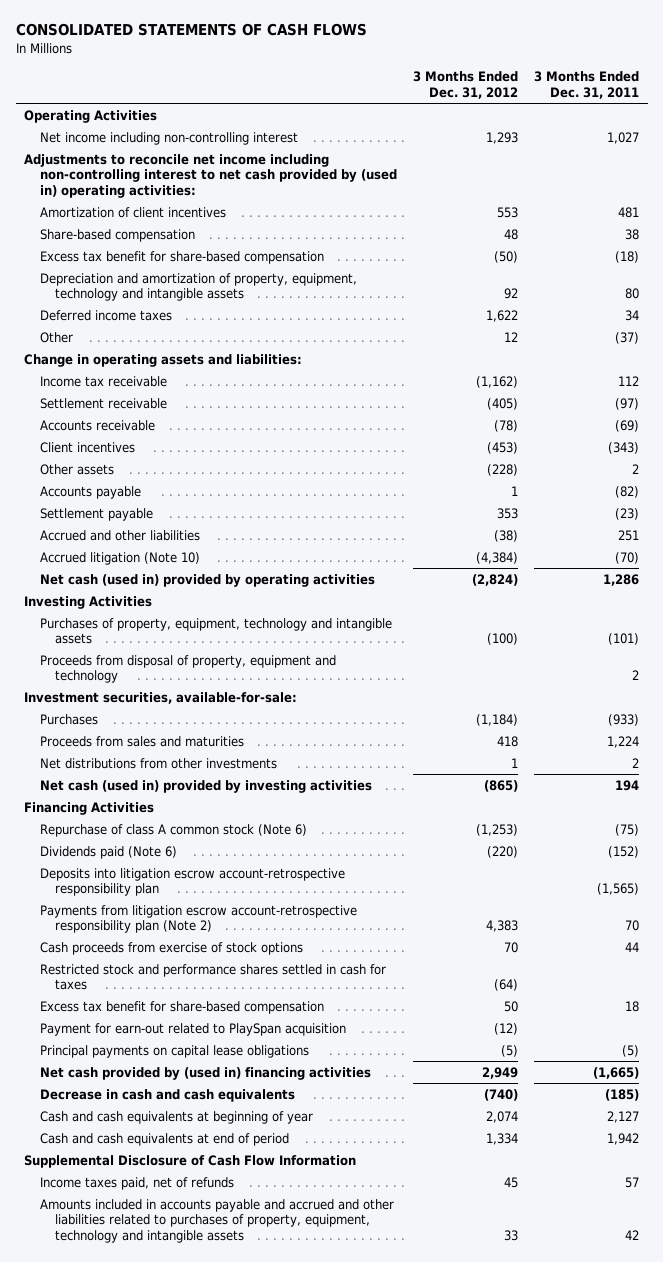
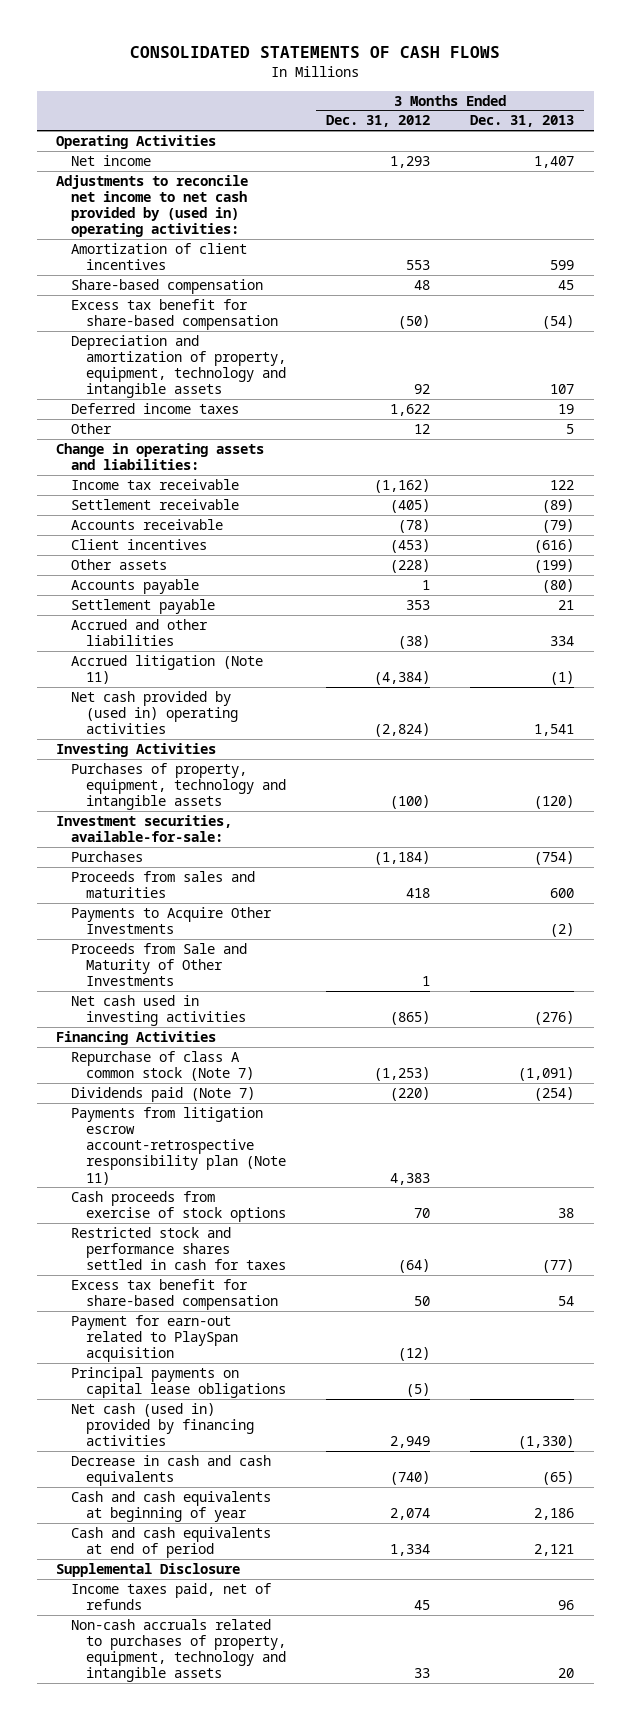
[534,71,640,99] 3 Months Ended Dec. 31, 2011 -> none
none -> [469,115,574,128] Dec. 31, 2013
[39,131,298,145] Net income including non-controlling interest -> [71,154,152,166] Net income
[23,153,397,198] Adjustments to reconcile net income including non-controlling interest to net cash provided by (used in) operating activities: -> [56,174,249,238] Adjustments to reconcile net income to net cash provided by (used in) operating activities:
[39,551,200,565] Accrued litigation (Note 10) -> [71,654,264,685] Accrued litigation (Note 11)
[39,573,375,587] Net cash (used in) provided by operating activities -> [71,690,239,735] Net cash provided by (used in) operating activities
[39,654,336,684] Proceeds from disposal of property, equipment and technology -> none
none -> [71,906,273,935] Payments to Acquire Other Investments
[39,757,277,769] Net distributions from other investments -> [71,942,248,987] Proceeds from Sale and Maturity of Other Investments
[39,779,372,793] Net cash (used in) provided by investing activities -> [71,994,247,1027] Net cash used in investing activities
[39,867,345,897] Deposits into litigation escrow account-retrospective responsibility plan -> none
[39,823,307,837] Repurchase of class A common stock (Note 6) -> [71,1050,255,1082] Repurchase of class A common stock (Note 7)
[39,845,177,859] Dividends paid (Note 6) -> [71,1086,256,1102] Dividends paid (Note 7)
[39,904,357,934] Payments from litigation escrow account-retrospective responsibility plan (Note 2) -> [71,1106,287,1185] Payments from litigation escrow account-retrospective responsibility plan (Note 11)
[39,1066,371,1080] Net cash provided by (used in) financing activities -> [71,1402,255,1447] Net cash (used in) provided by financing activities
[23,1154,356,1168] Supplemental Disclosure of Cash Flow Information -> [56,1562,241,1577] Supplemental Disclosure
[39,1198,394,1243] Amounts included in accounts payable and accrued and other liabilities related to purchases of property, equipment, technology and intangible assets -> [71,1618,287,1683] Non-cash accruals related to purchases of property, equipment, technology and intangible assets

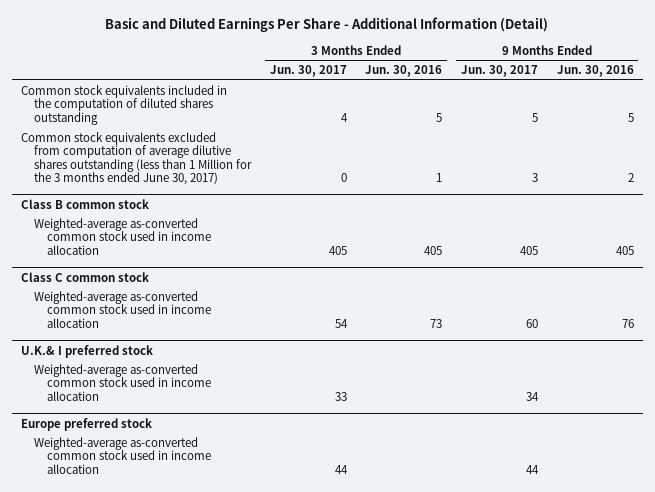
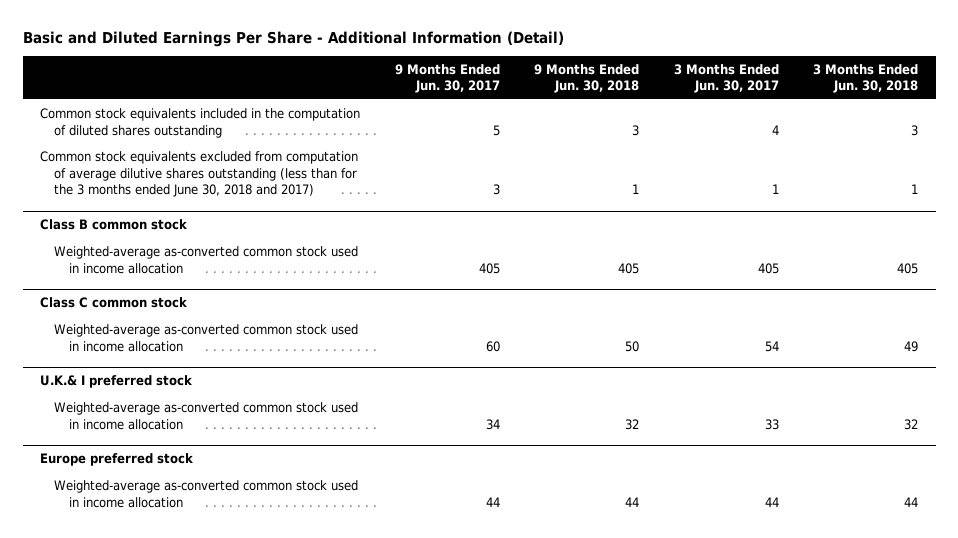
[365,65,443,78] Jun. 30, 2016 -> none
[556,65,634,78] Jun. 30, 2016 -> none
none -> [534,63,640,94] 9 Months Ended Jun. 30, 2018
none -> [813,63,919,94] 3 Months Ended Jun. 30, 2018
[21,131,253,186] Common stock equivalents excluded from computation of average dilutive shares outstanding (less than 1 Million for the 3 months ended June 30, 2017) -> [39,150,358,198] Common stock equivalents excluded from computation of average dilutive shares outstanding (less than for the 3 months ended June 30, 2018 and 2017)
[340,173,347,183] 0 -> [771,184,779,195] 1

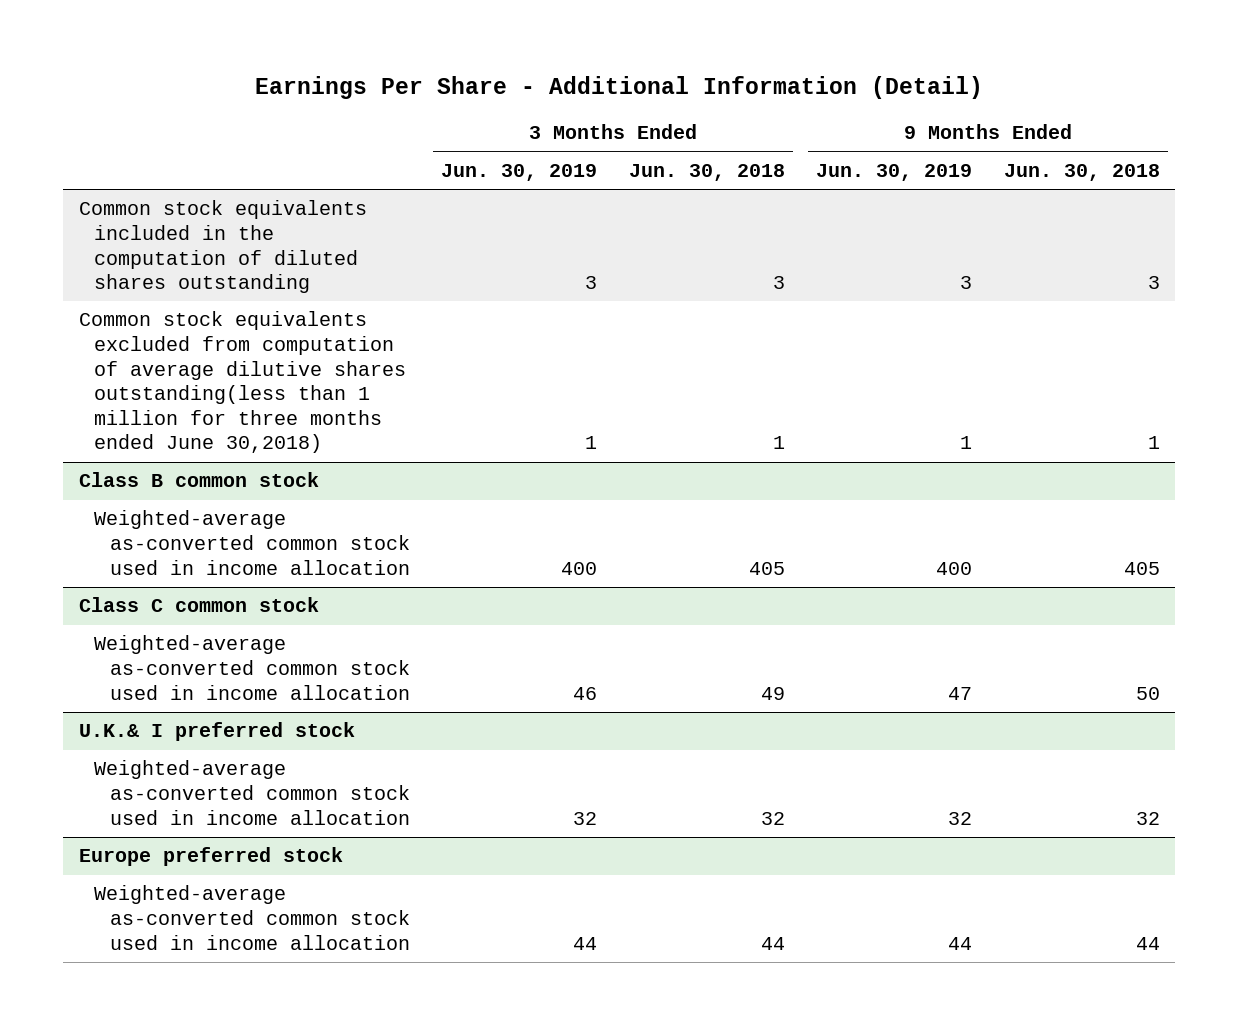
[22,30,564,47] Basic and Diluted Earnings Per Share - Additional Information (Detail) -> [255,75,984,99] Earnings Per Share - Additional Information (Detail)
[394,63,500,94] 9 Months Ended Jun. 30, 2017 -> none
[673,63,779,94] 3 Months Ended Jun. 30, 2017 -> none
none -> [441,163,598,181] Jun. 30, 2019
none -> [816,163,973,181] Jun. 30, 2019
[39,150,358,198] Common stock equivalents excluded from computation of average dilutive shares outstanding (less than for the 3 months ended June 30, 2018 and 2017) -> [78,311,407,454] Common stock equivalents excluded from computation of average dilutive shares outstanding(less than 1 million for three months ended June 30,2018)

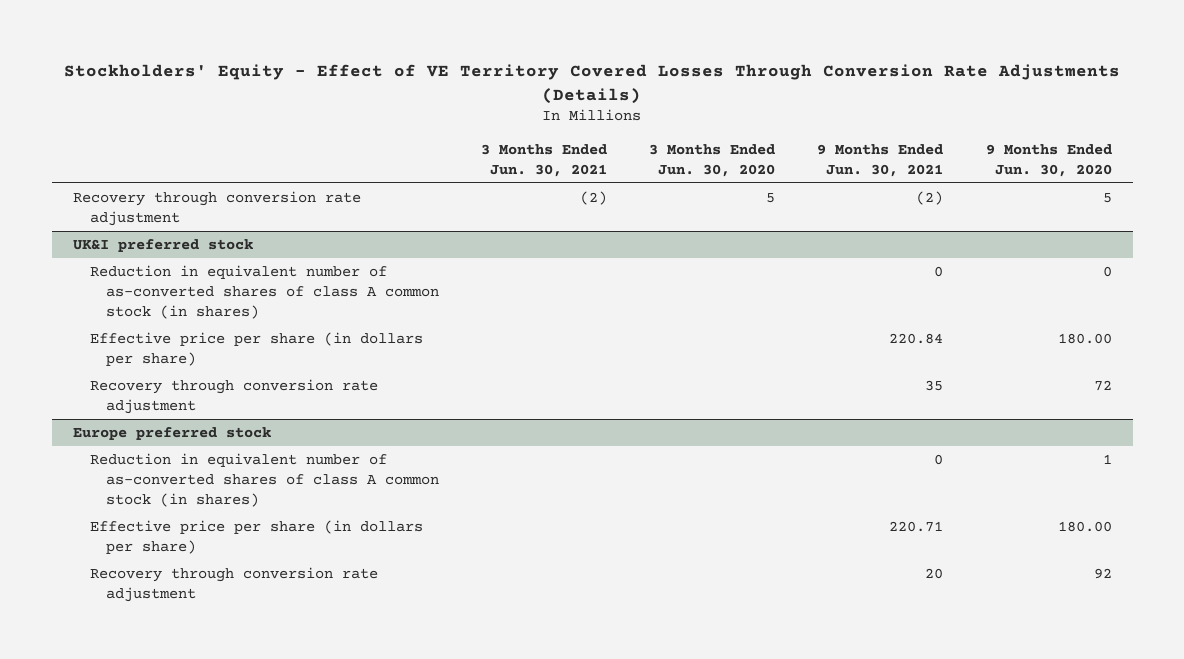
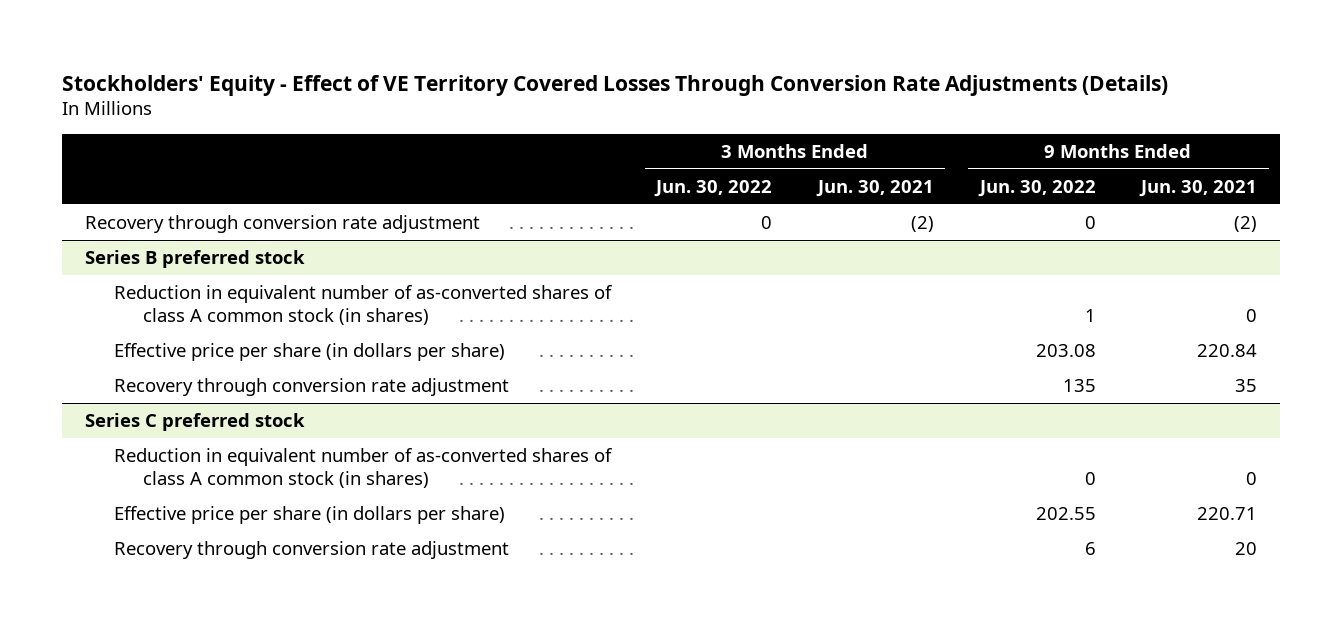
[649,143,776,177] 3 Months Ended Jun. 30, 2020 -> none
[985,143,1112,177] 9 Months Ended Jun. 30, 2020 -> none
none -> [654,179,773,197] Jun. 30, 2022
none -> [977,179,1096,197] Jun. 30, 2022
[72,239,253,253] UK&I preferred stock -> [84,250,305,269] Series B preferred stock
[72,427,271,441] Europe preferred stock -> [84,413,305,432] Series C preferred stock

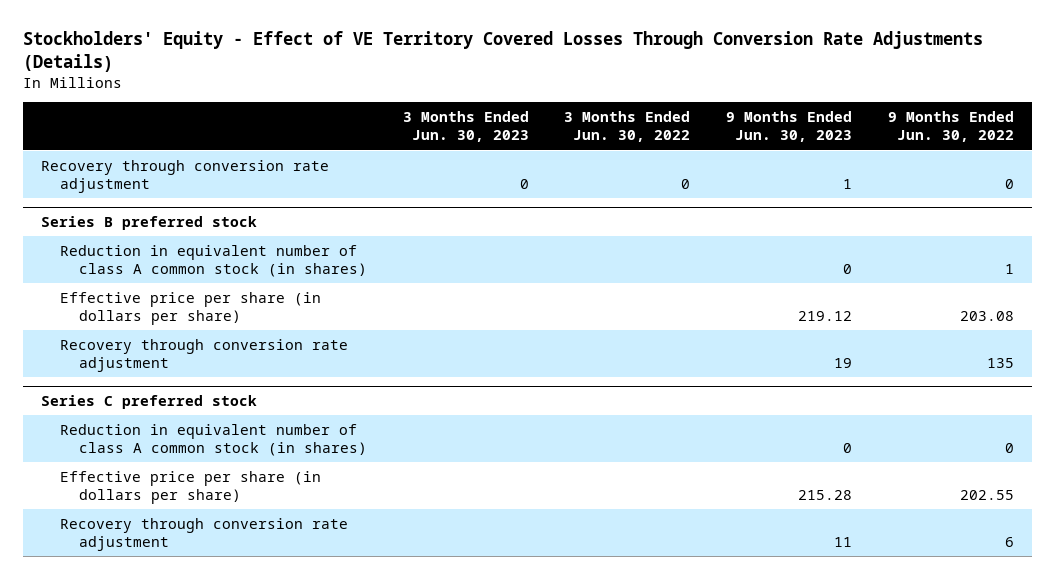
[815,179,934,197] Jun. 30, 2021 -> none
[1139,179,1258,197] Jun. 30, 2021 -> none
none -> [402,110,529,143] 3 Months Ended Jun. 30, 2023
none -> [726,110,853,143] 9 Months Ended Jun. 30, 2023
[113,285,613,326] Reduction in equivalent number of as-converted shares of class A common stock (in shares) -> [59,244,367,278] Reduction in equivalent number of class A common stock (in shares)
[113,448,613,489] Reduction in equivalent number of as-converted shares of class A common stock (in shares) -> [59,423,367,457] Reduction in equivalent number of class A common stock (in shares)

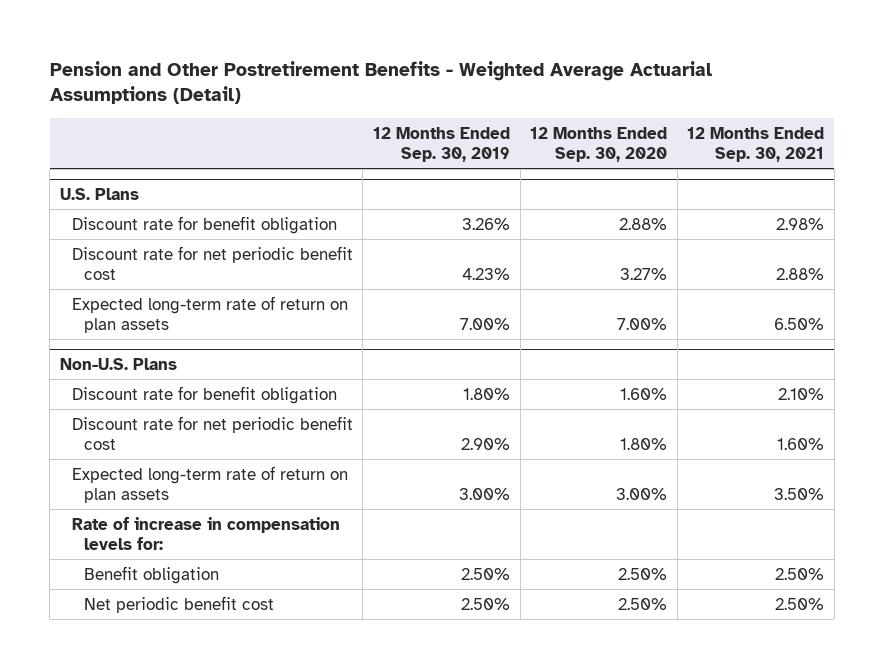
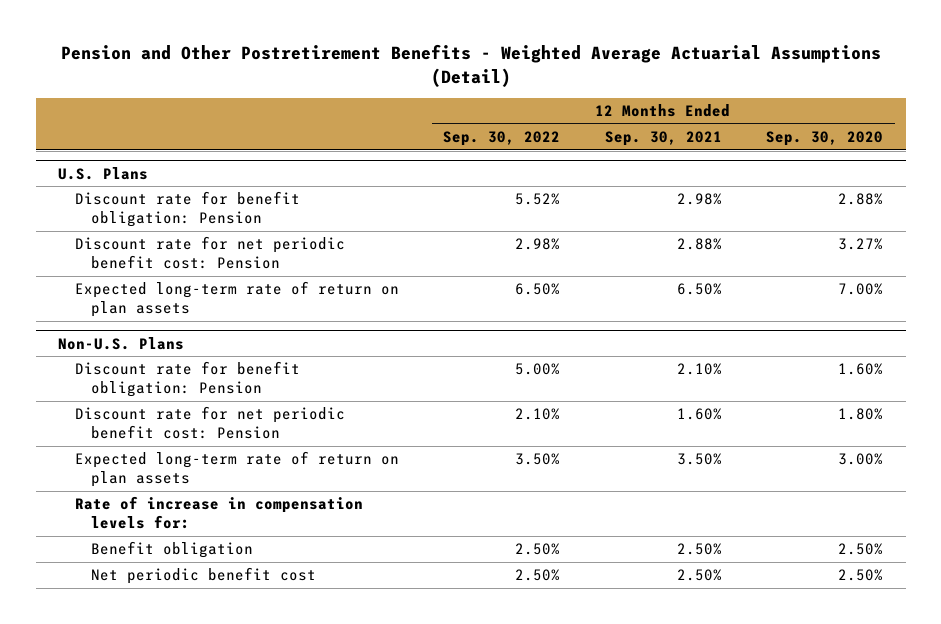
[372,126,510,162] 12 Months Ended Sep. 30, 2019 -> none
none -> [443,130,561,146] Sep. 30, 2022
[71,215,337,234] Discount rate for benefit obligation -> [74,191,300,228] Discount rate for benefit obligation: Pension
[71,245,353,280] Discount rate for net periodic benefit cost -> [74,236,345,270] Discount rate for net periodic benefit cost: Pension
[71,385,337,404] Discount rate for benefit obligation -> [74,361,300,398] Discount rate for benefit obligation: Pension
[71,415,353,450] Discount rate for net periodic benefit cost -> [74,406,345,440] Discount rate for net periodic benefit cost: Pension

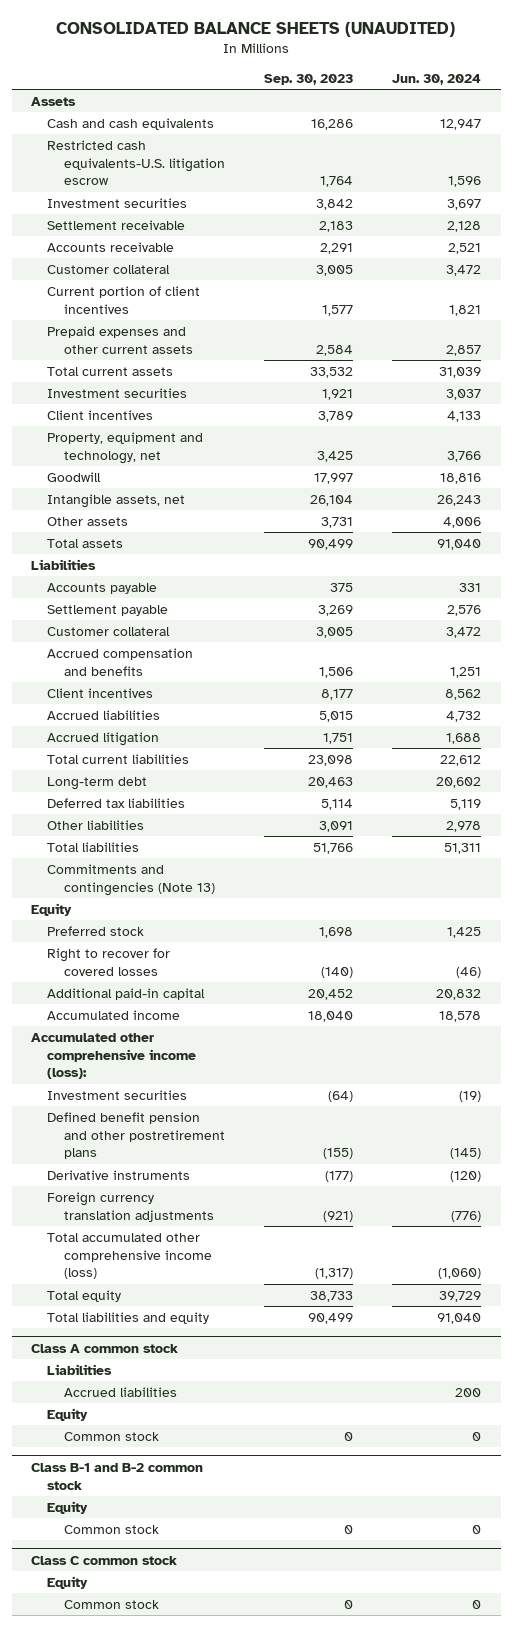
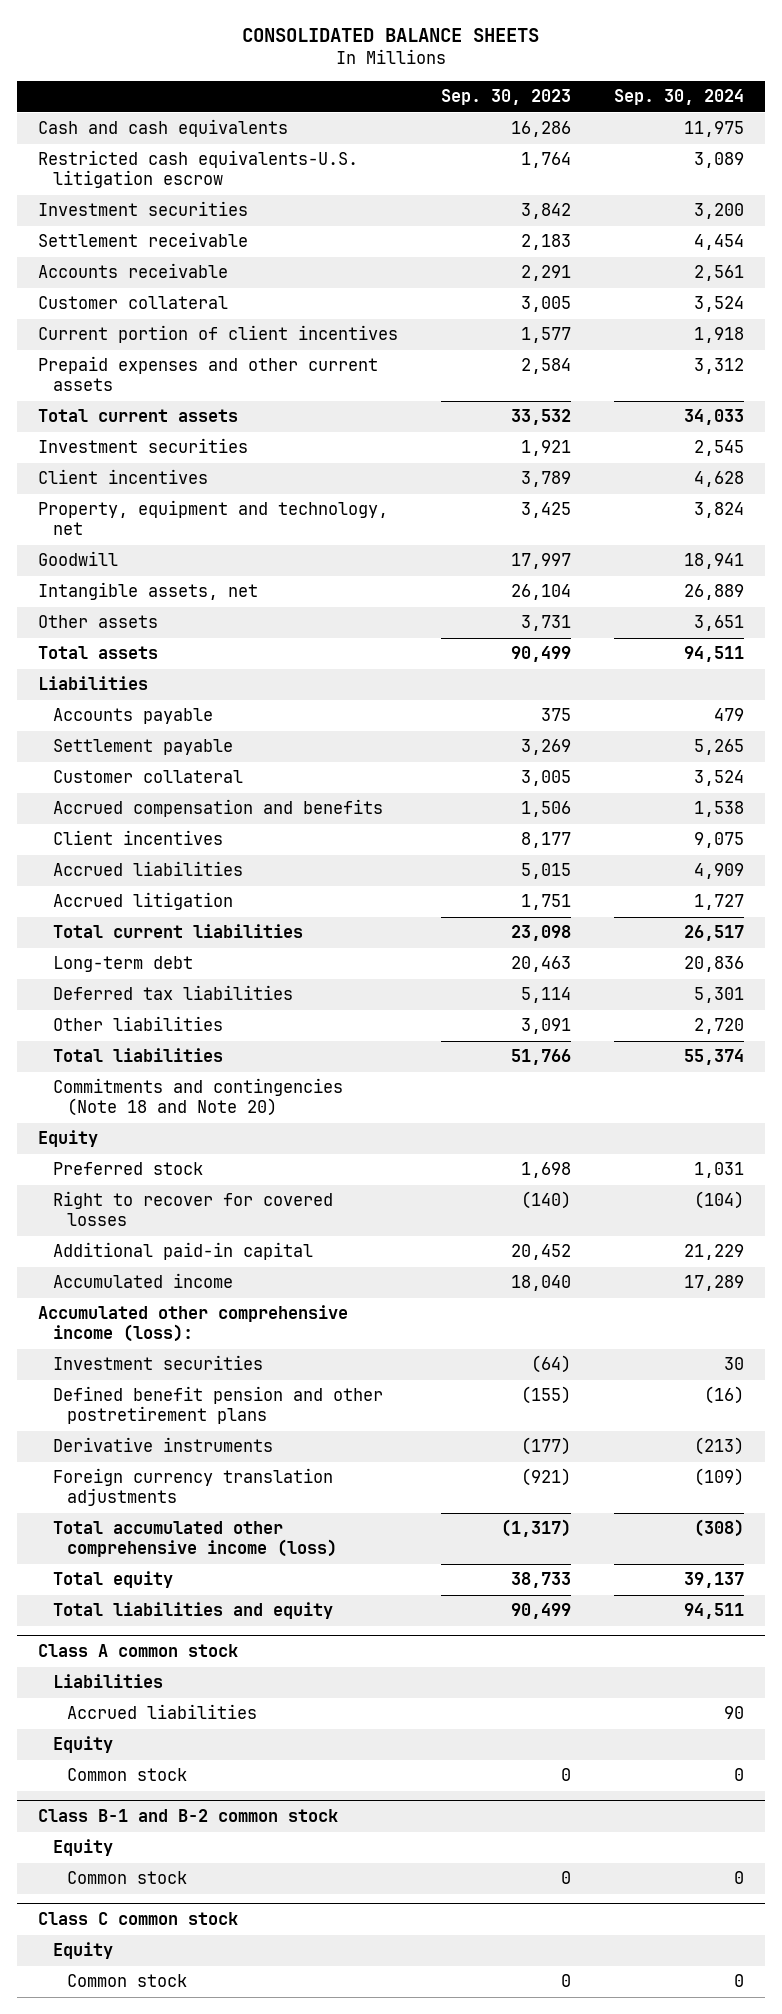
[56,21,456,37] CONSOLIDATED BALANCE SHEETS (UNAUDITED) -> [242,28,540,43] CONSOLIDATED BALANCE SHEETS
[392,73,482,85] Jun. 30, 2024 -> none
none -> [613,89,744,106] Sep. 30, 2024
[31,97,77,107] Assets -> none
[47,864,215,896] Commitments and contingencies (Note 13) -> [52,1078,343,1117] Commitments and contingencies (Note 18 and Note 20)

